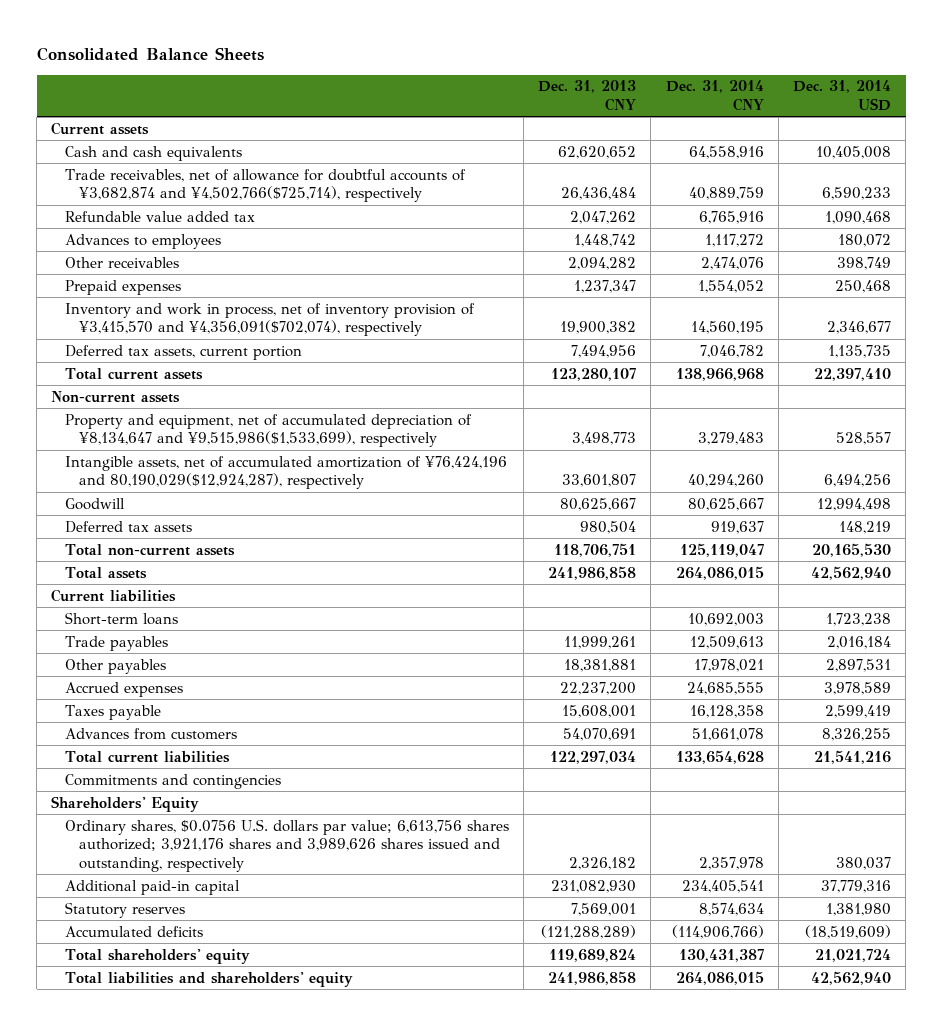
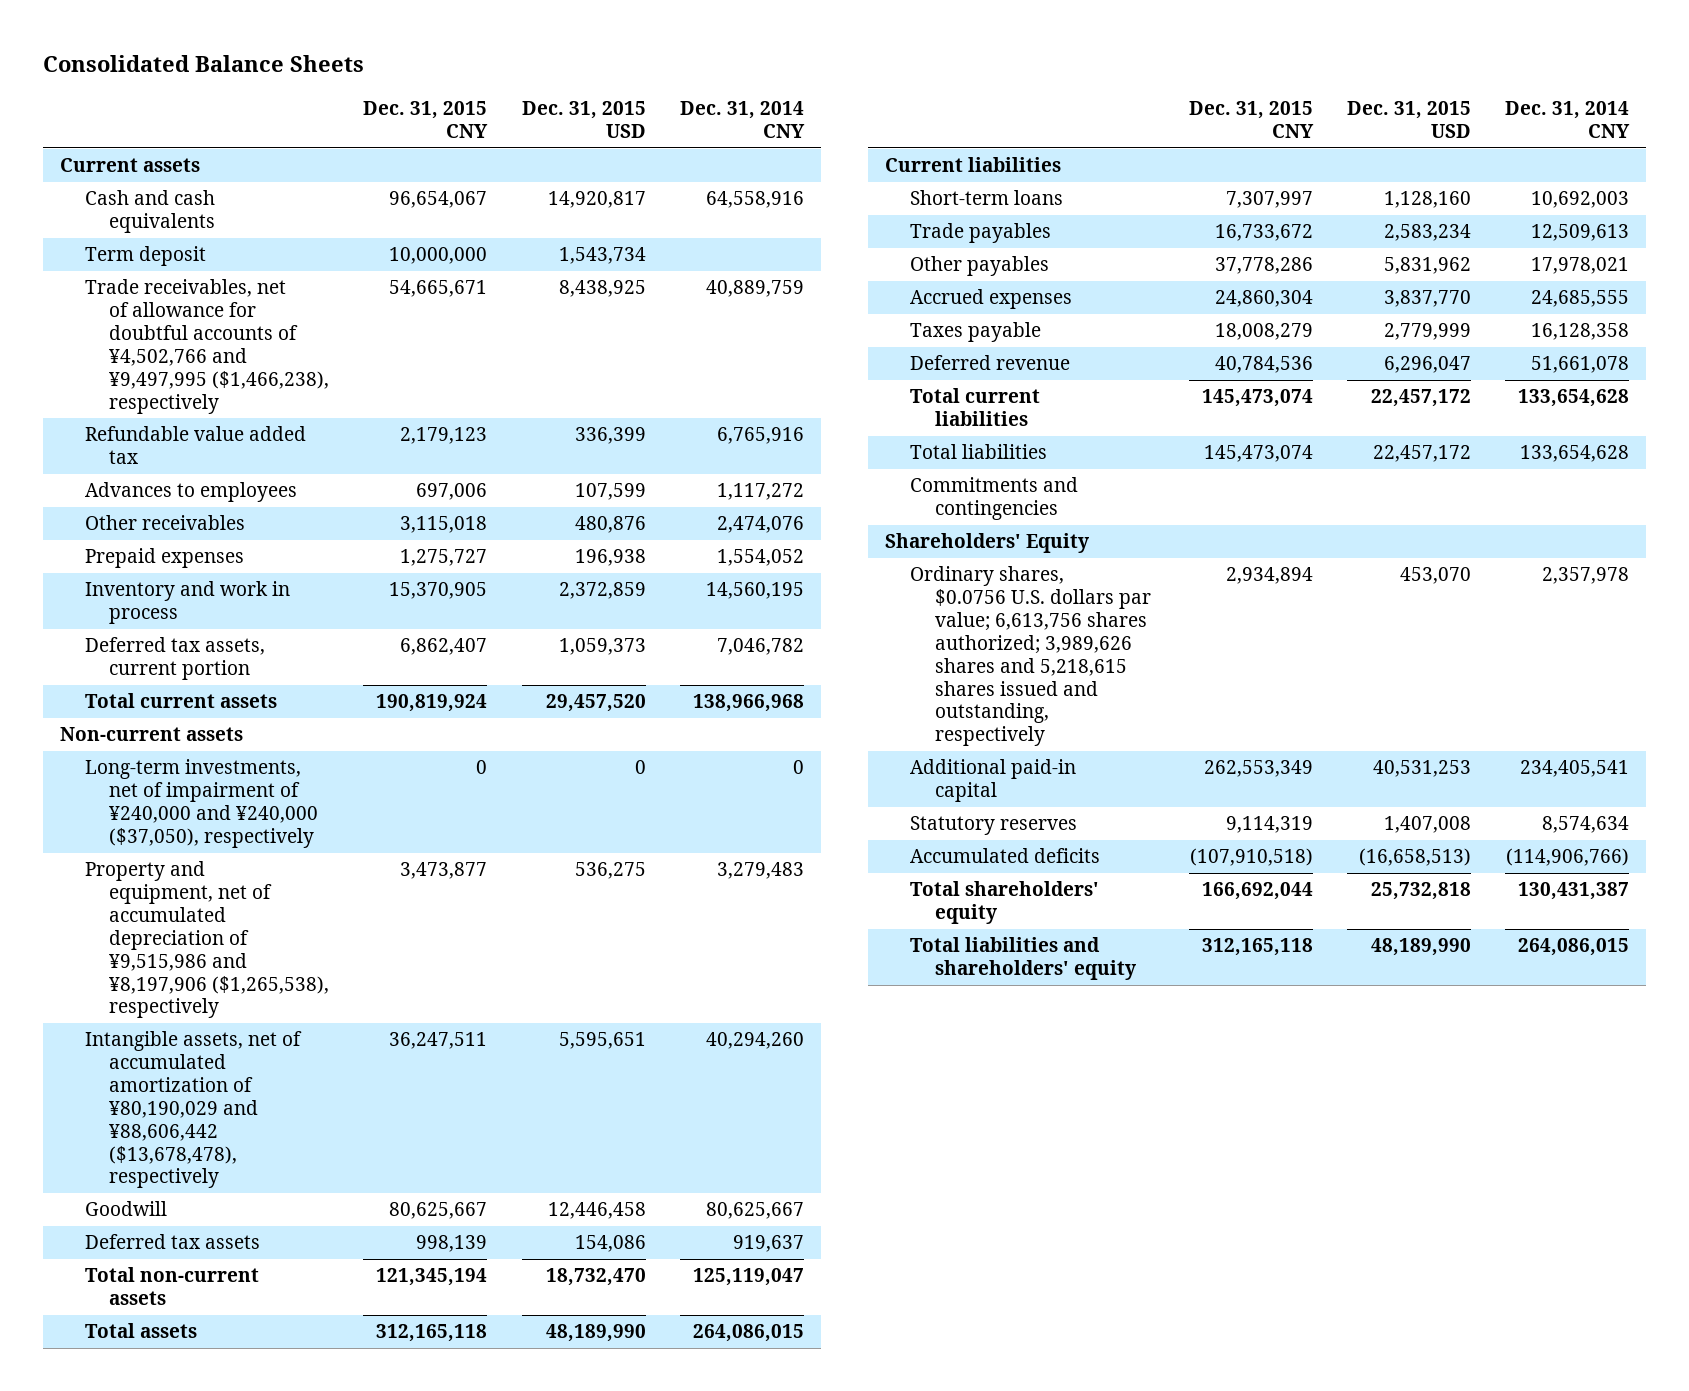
[538,80,637,111] Dec. 31, 2013 CNY -> none
[792,80,891,111] Dec. 31, 2014 USD -> none
none -> [363,100,489,138] Dec. 31, 2015 CNY
none -> [521,100,646,138] Dec. 31, 2015 USD
none -> [84,246,206,267] Term deposit
[64,168,466,203] Trade receivables, net of allowance for doubtful accounts of ¥3,682,874 and ¥4,502,766($725,714), respectively -> [84,279,330,414] Trade receivables, net of allowance for doubtful accounts of ¥4,502,766 and ¥9,497,995 ($1,466,238), respectively
[64,302,475,337] Inventory and work in process, net of inventory provision of ¥3,415,570 and ¥4,356,091($702,074), respectively -> [84,581,290,625] Inventory and work in process
none -> [84,759,319,848] Long-term investments, net of impairment of ¥240,000 and ¥240,000 ($37,050), respectively
[64,413,472,448] Property and equipment, net of accumulated depreciation of ¥8,134,647 and ¥9,515,986($1,533,699), respectively -> [84,861,330,1019] Property and equipment, net of accumulated depreciation of ¥9,515,986 and ¥8,197,906 ($1,265,538), respectively
[64,455,507,490] Intangible assets, net of accumulated amortization of ¥76,424,196 and 80,190,029($12,924,287), respectively -> [84,1031,302,1189] Intangible assets, net of accumulated amortization of ¥80,190,029 and ¥88,606,442 ($13,678,478), respectively
[64,727,237,740] Advances from customers -> [910,355,1071,371] Deferred revenue
none -> [910,444,1048,460] Total liabilities
[64,818,509,873] Ordinary shares, $0.0756 U.S. dollars par value; 6,613,756 shares authorized; 3,921,176 shares and 3,989,626 shares issued and outstanding, respectively -> [910,566,1152,747] Ordinary shares, $0.0756 U.S. dollars par value; 6,613,756 shares authorized; 3,989,626 shares and 5,218,615 shares issued and outstanding, respectively

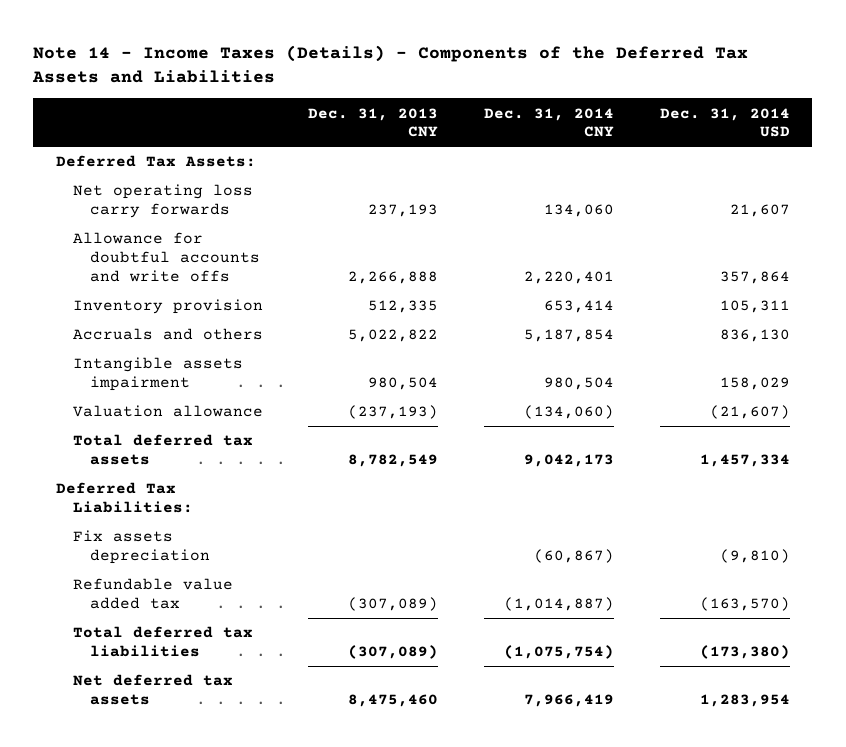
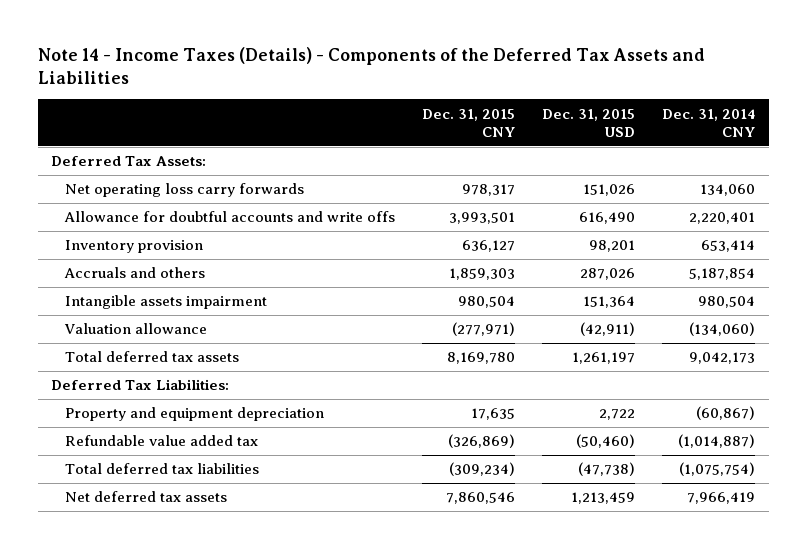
[308,107,439,138] Dec. 31, 2013 CNY -> none
[659,107,790,138] Dec. 31, 2014 USD -> none
none -> [422,108,516,137] Dec. 31, 2015 CNY
none -> [542,108,636,137] Dec. 31, 2015 USD
[72,530,210,564] Fix assets depreciation -> [65,407,325,422] Property and equipment depreciation

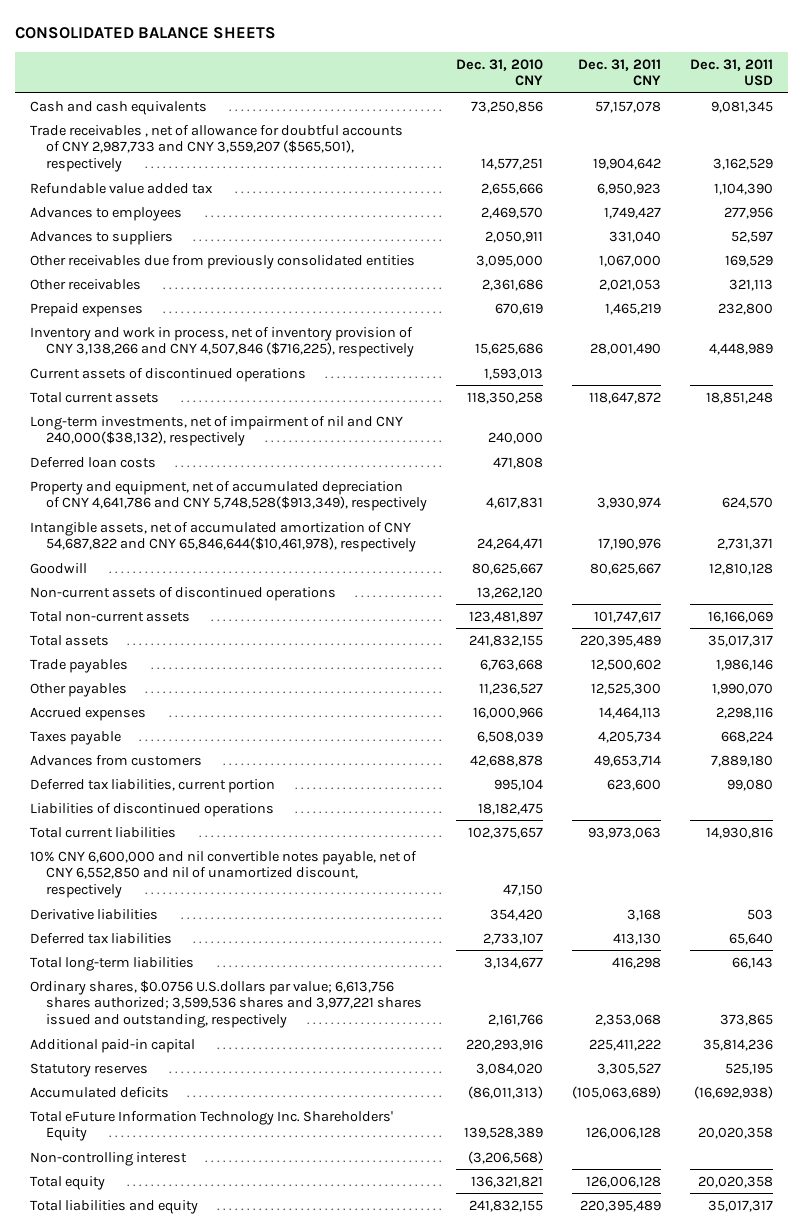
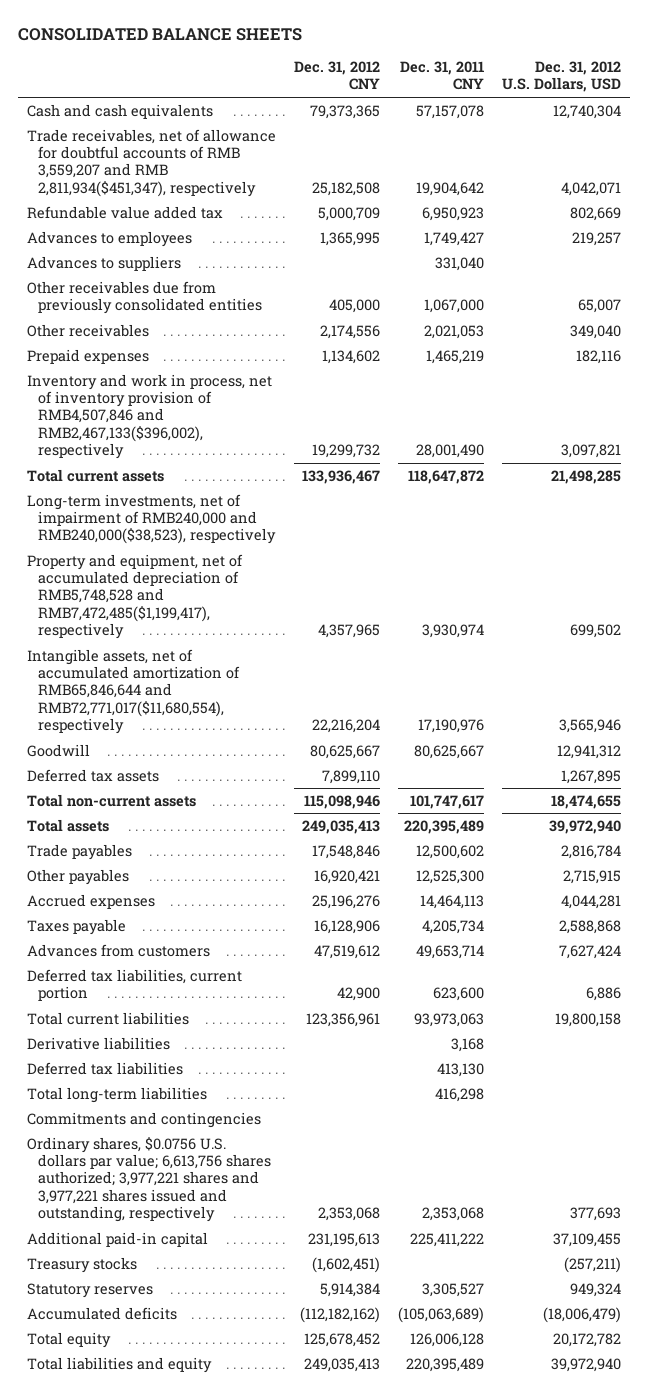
[456,58,544,87] Dec. 31, 2010 CNY -> none
[690,58,774,87] Dec. 31, 2011 USD -> none
none -> [293,61,380,91] Dec. 31, 2012 CNY
none -> [502,61,622,93] Dec. 31, 2012 U.S. Dollars, USD
[29,124,403,173] Trade receivables , net of allowance for doubtful accounts of CNY 2,987,733 and CNY 3,559,207 ($565,501), respectively -> [26,128,276,197] Trade receivables, net of allowance for doubtful accounts of RMB 3,559,207 and RMB 2,811,934($451,347), respectively
[29,367,306,382] Current assets of discontinued operations -> none
[29,326,415,358] Inventory and work in process, net of inventory provision of CNY 3,138,266 and CNY 4,507,846 ($716,225), respectively -> [26,373,272,459] Inventory and work in process, net of inventory provision of RMB4,507,846 and RMB2,467,133($396,002), respectively
[29,456,156,468] Deferred loan costs -> none
[29,415,403,447] Long-term investments, net of impairment of nil and CNY 240,000($38,132), respectively -> [26,493,276,545] Long-term investments, net of impairment of RMB240,000 and RMB240,000($38,523), respectively
[29,480,428,512] Property and equipment, net of accumulated depreciation of CNY 4,641,786 and CNY 5,748,528($913,349), respectively -> [26,553,243,639] Property and equipment, net of accumulated depreciation of RMB5,748,528 and RMB7,472,485($1,199,417), respectively
[29,521,417,553] Intangible assets, net of accumulated amortization of CNY 54,687,822 and CNY 65,846,644($10,461,978), respectively -> [26,648,240,734] Intangible assets, net of accumulated amortization of RMB65,846,644 and RMB72,771,017($11,680,554), respectively
[29,586,336,601] Non-current assets of discontinued operations -> none
none -> [26,768,159,782] Deferred tax assets
[29,802,274,817] Liabilities of discontinued operations -> none
[29,850,417,899] 10% CNY 6,600,000 and nil convertible notes payable, net of CNY 6,552,850 and nil of unamortized discount, respectively -> none
none -> [26,1111,261,1128] Commitments and contingencies
[29,979,423,1029] Ordinary shares, $0.0756 U.S.dollars par value; 6,613,756 shares authorized; 3,599,536 shares and 3,977,221 shares issued and outstanding, respectively -> [26,1136,271,1222] Ordinary shares, $0.0756 U.S. dollars par value; 6,613,756 shares authorized; 3,977,221 shares and 3,977,221 shares issued and outstanding, respectively
none -> [26,1256,137,1273] Treasury stocks
[29,1110,393,1142] Total eFuture Information Technology Inc. Shareholders' Equity -> none
[29,1151,187,1166] Non-controlling interest -> none

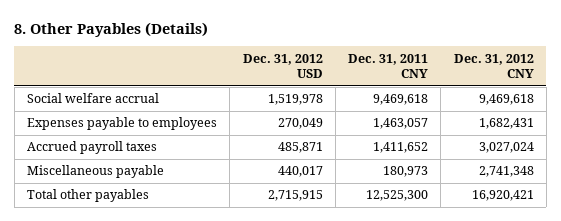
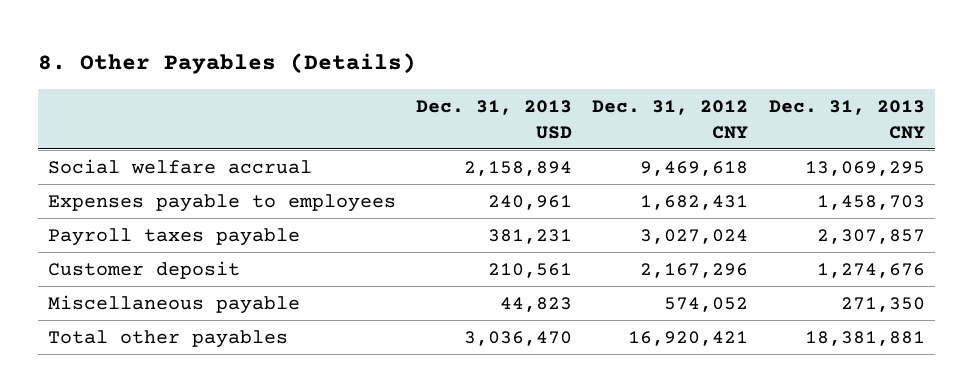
[242,53,323,79] Dec. 31, 2012 USD -> none
[348,53,429,79] Dec. 31, 2011 CNY -> none
none -> [416,99,573,139] Dec. 31, 2013 USD
none -> [768,99,925,139] Dec. 31, 2013 CNY
[27,141,158,155] Accrued payroll taxes -> [48,227,301,246] Payroll taxes payable
none -> [48,260,241,279] Customer deposit
[478,166,534,178] 2,741,348 -> [664,296,749,312] 574,052

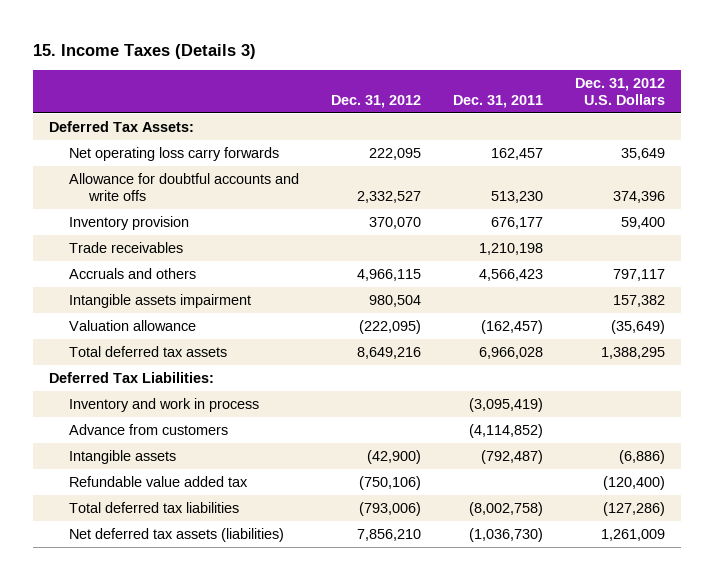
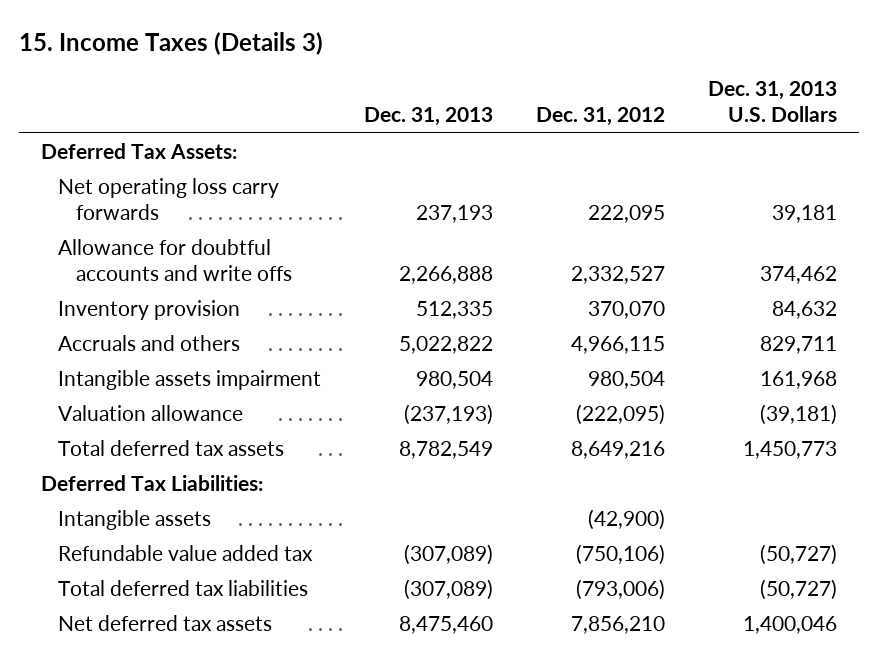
[452,94,543,108] Dec. 31, 2011 -> none
[574,77,665,105] Dec. 31, 2012 U.S. Dollars -> none
none -> [364,107,494,127] Dec. 31, 2013
none -> [708,81,838,123] Dec. 31, 2013 U.S. Dollars
[69,241,184,253] Trade receivables -> none
[69,397,260,412] Inventory and work in process -> none
[69,423,229,435] Advance from customers -> none
[69,527,285,542] Net deferred tax assets (liabilities) -> [58,615,273,632] Net deferred tax assets

